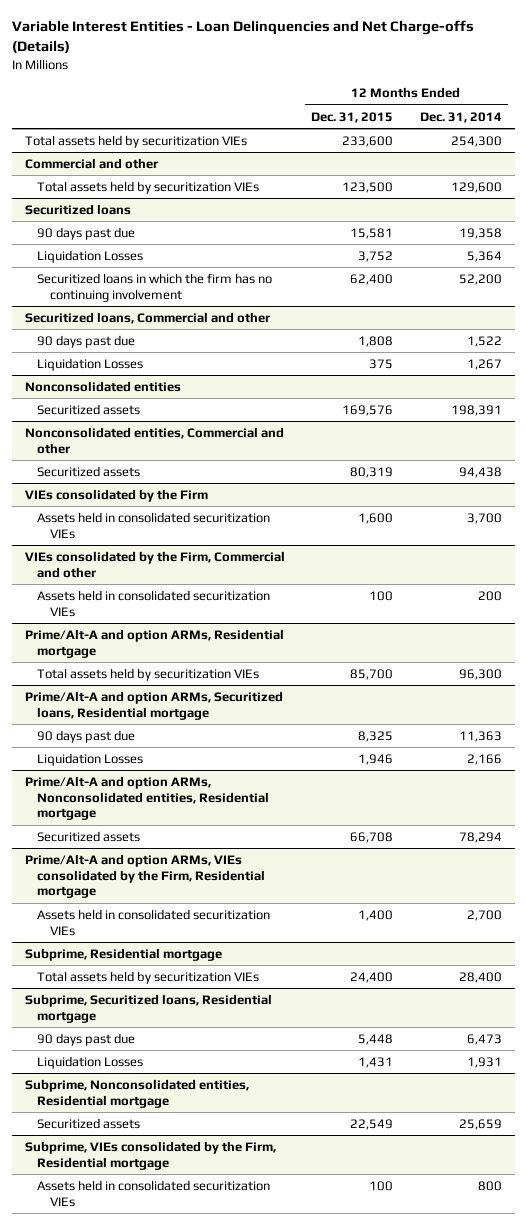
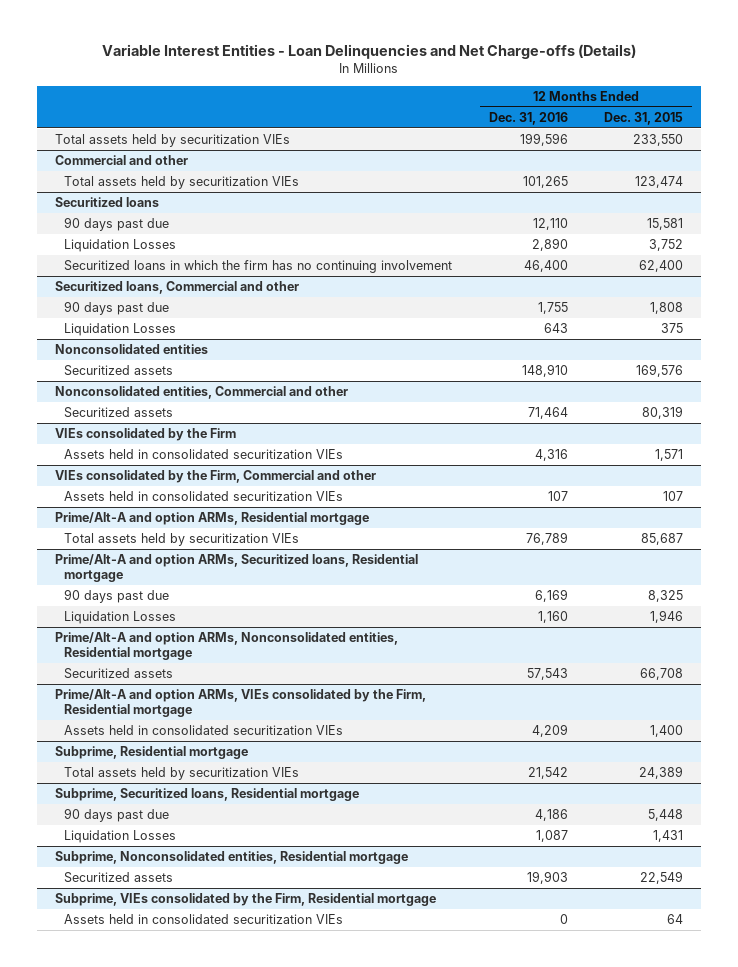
[419,111,502,123] Dec. 31, 2014 -> none
none -> [488,111,568,125] Dec. 31, 2016
[342,135,394,147] 233,600 -> [632,134,683,147] 233,550
[342,181,394,193] 123,500 -> [634,176,683,189] 123,474
[358,512,394,524] 1,600 -> [654,449,683,462] 1,571
[369,590,394,601] 100 -> [662,491,683,502] 107
[350,668,394,680] 85,700 -> [640,533,683,546] 85,687
[350,971,394,983] 24,400 -> [638,766,683,780] 24,389
[369,1180,394,1191] 100 -> [666,914,683,925] 64

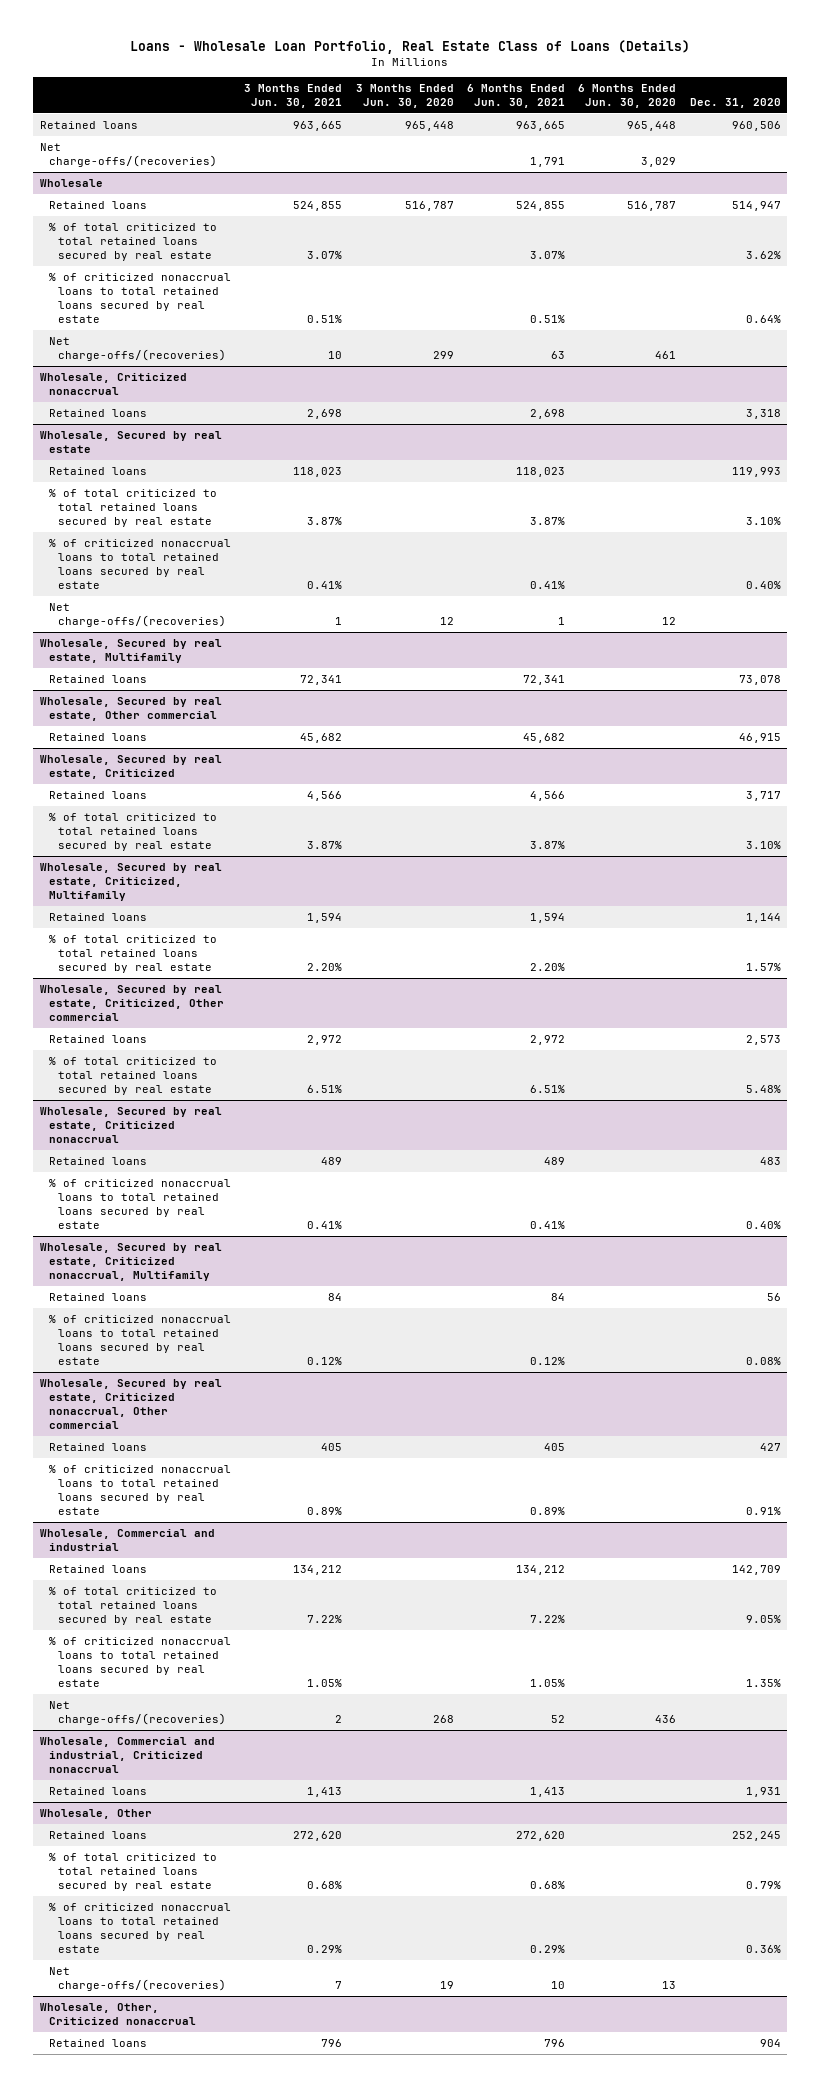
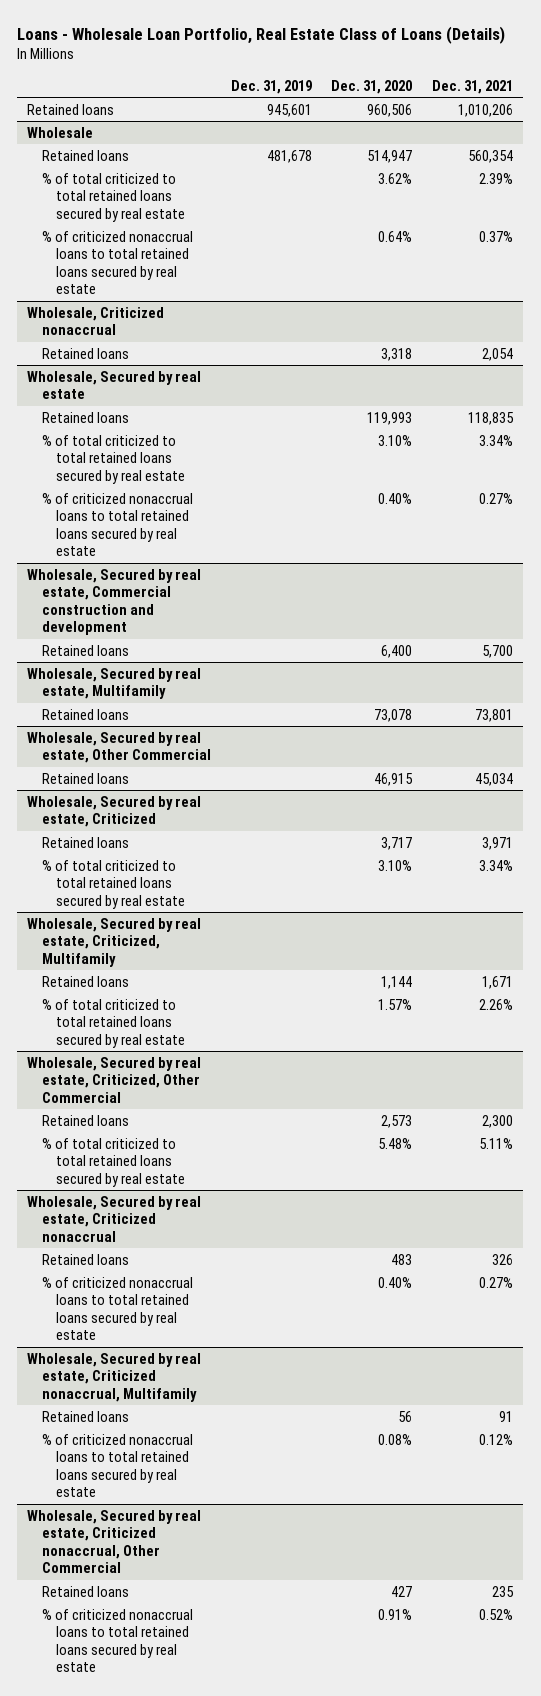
[244,83,343,108] 3 Months Ended Jun. 30, 2021 -> none
[355,83,454,108] 3 Months Ended Jun. 30, 2020 -> none
[466,83,565,108] 6 Months Ended Jun. 30, 2021 -> none
[578,83,677,108] 6 Months Ended Jun. 30, 2020 -> none
none -> [230,79,312,94] Dec. 31, 2019
none -> [432,79,514,94] Dec. 31, 2021
[39,143,217,167] Net charge-offs/(recoveries) -> none
[48,337,226,361] Net charge-offs/(recoveries) -> none
[48,603,226,627] Net charge-offs/(recoveries) -> none
none -> [27,568,202,636] Wholesale, Secured by real estate, Commercial construction and development
none -> [41,644,129,656] Retained loans
[39,697,222,721] Wholesale, Secured by real estate, Other commercial -> [27,731,211,764] Wholesale, Secured by real estate, Other Commercial
[39,985,224,1021] Wholesale, Secured by real estate, Criticized, Other commercial -> [27,1056,202,1103] Wholesale, Secured by real estate, Criticized, Other Commercial
[39,1379,222,1429] Wholesale, Secured by real estate, Criticized nonaccrual, Other commercial -> [27,1509,202,1574] Wholesale, Secured by real estate, Criticized nonaccrual, Other Commercial
[39,1529,215,1551] Wholesale, Commercial and industrial -> none
[48,1565,147,1574] Retained loans -> none
[48,1587,217,1625] % of total criticized to total retained loans secured by real estate -> none
[48,1637,231,1687] % of criticized nonaccrual loans to total retained loans secured by real estate -> none
[48,1701,226,1725] Net charge-offs/(recoveries) -> none
[39,1737,215,1773] Wholesale, Commercial and industrial, Criticized nonaccrual -> none
[48,1787,147,1796] Retained loans -> none
[39,1809,152,1820] Wholesale, Other -> none
[48,1831,147,1840] Retained loans -> none
[48,1853,217,1891] % of total criticized to total retained loans secured by real estate -> none
[48,1903,231,1953] % of criticized nonaccrual loans to total retained loans secured by real estate -> none
[48,1967,226,1991] Net charge-offs/(recoveries) -> none
[39,2003,196,2025] Wholesale, Other, Criticized nonaccrual -> none
[48,2039,147,2048] Retained loans -> none

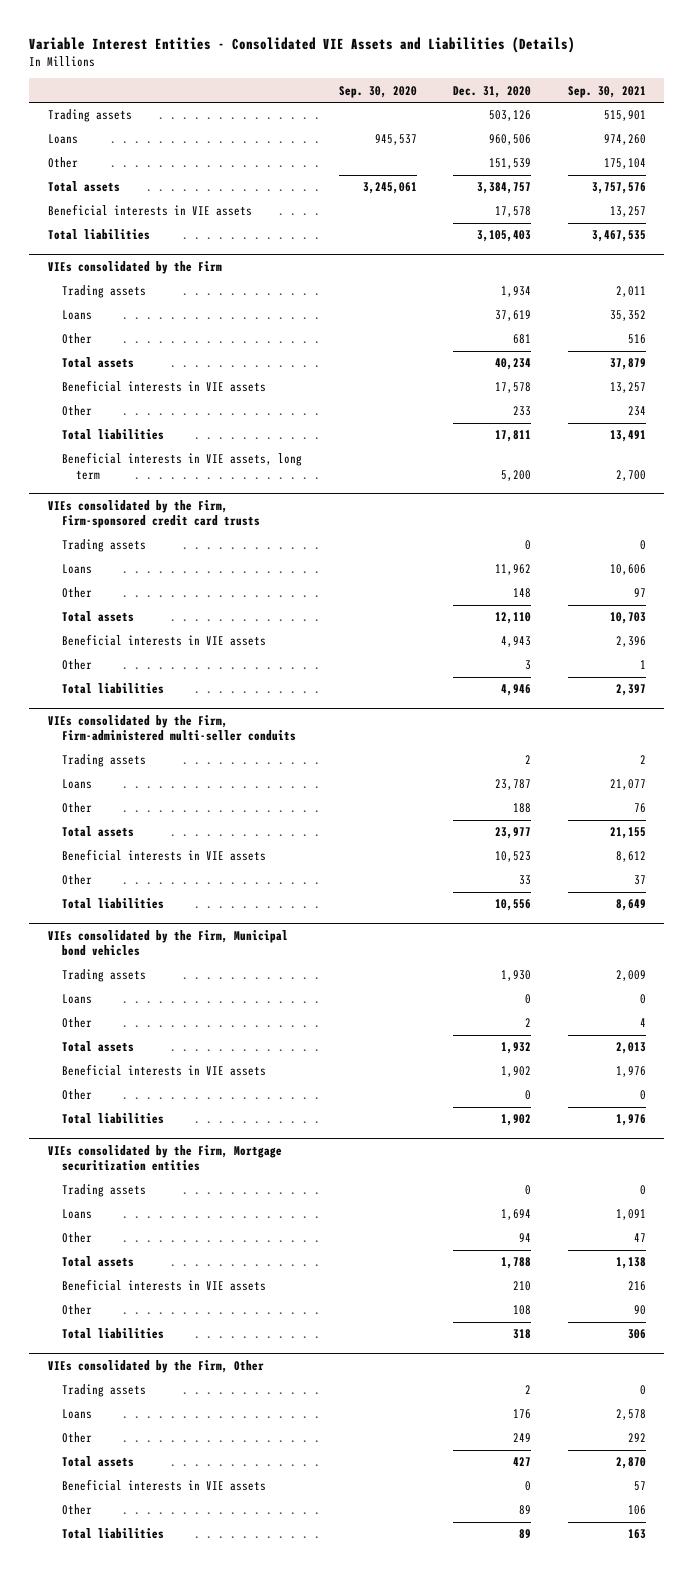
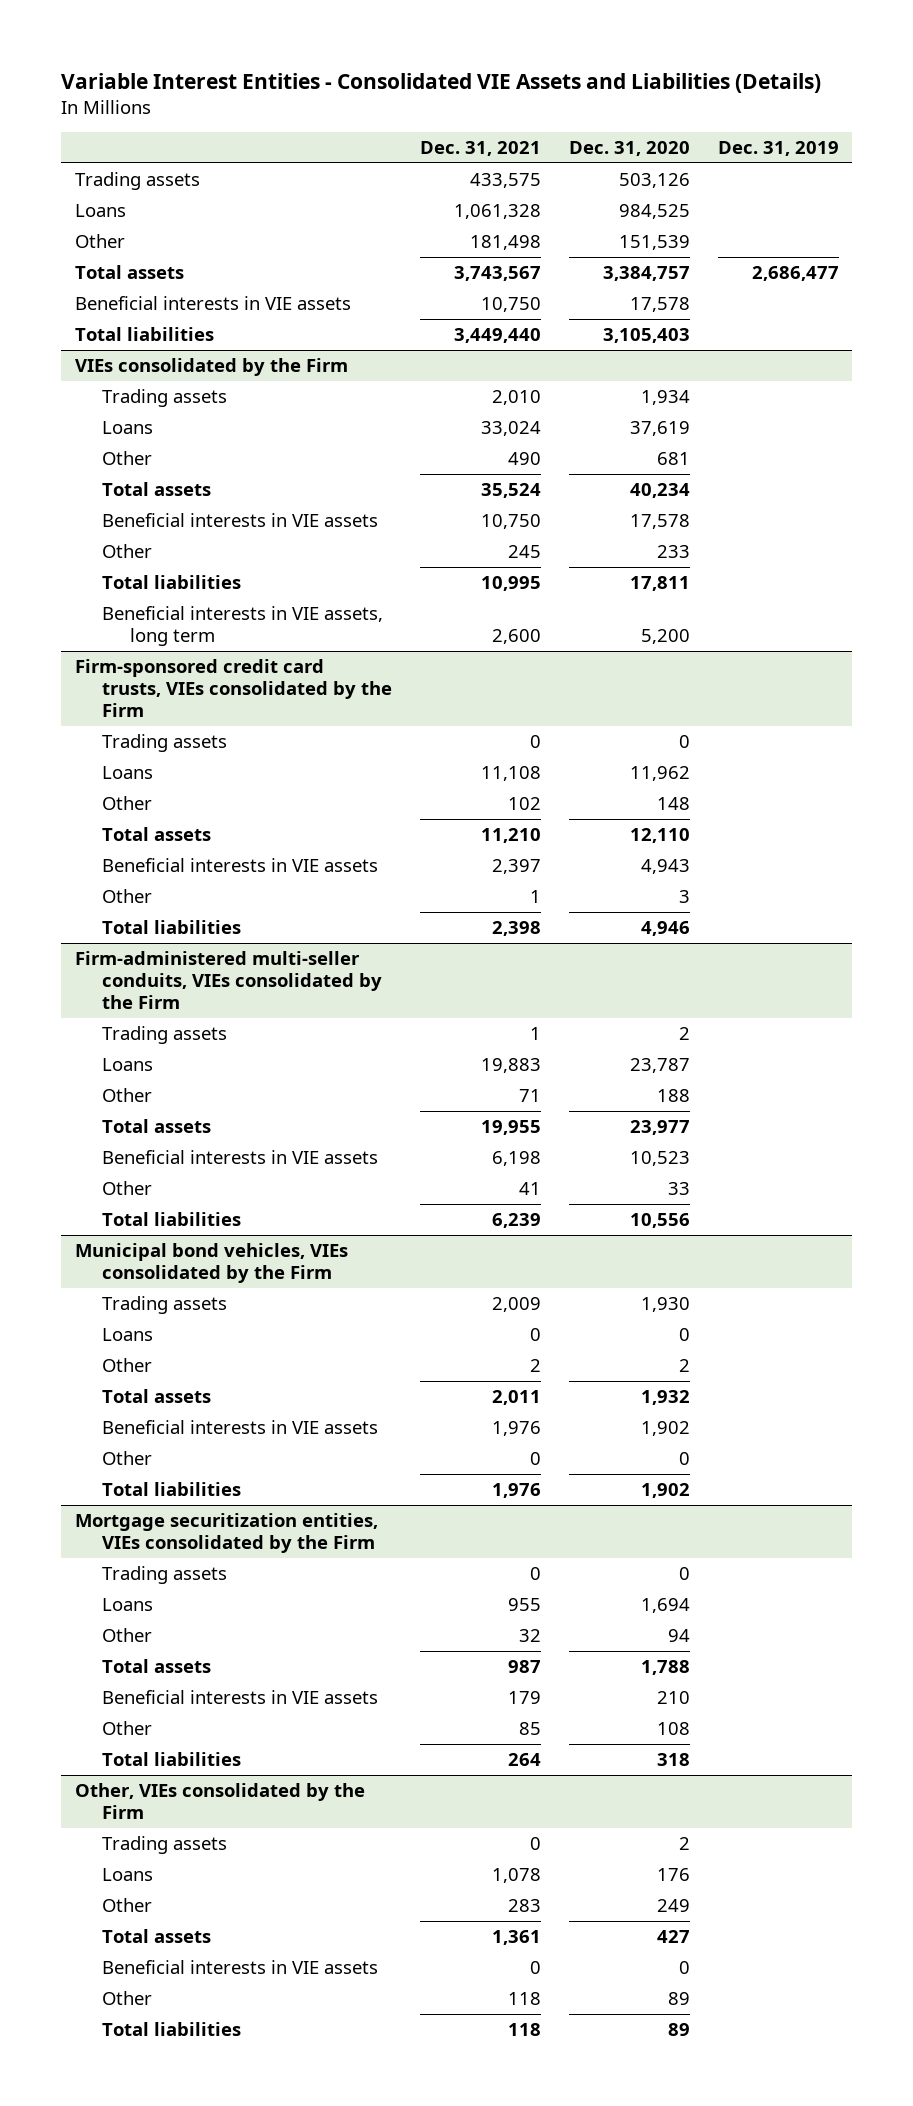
[338,85,417,98] Sep. 30, 2020 -> none
[567,85,646,98] Sep. 30, 2021 -> none
none -> [420,141,542,157] Dec. 31, 2021
none -> [717,141,839,157] Dec. 31, 2019
[489,134,532,146] 960,506 -> [618,203,690,219] 984,525
[47,500,261,529] VIEs consolidated by the Firm, Firm-sponsored credit card trusts -> [74,658,393,718] Firm-sponsored credit card trusts, VIEs consolidated by the Firm
[47,715,297,742] VIEs consolidated by the Firm, Firm-administered multi-seller conduits -> [74,950,383,1010] Firm-administered multi-seller conduits, VIEs consolidated by the Firm
[47,930,288,957] VIEs consolidated by the Firm, Municipal bond vehicles -> [74,1242,348,1284] Municipal bond vehicles, VIEs consolidated by the Firm
[47,1145,282,1172] VIEs consolidated by the Firm, Mortgage securitization entities -> [74,1512,378,1554] Mortgage securitization entities, VIEs consolidated by the Firm
[47,1360,264,1374] VIEs consolidated by the Firm, Other -> [74,1782,365,1820] Other, VIEs consolidated by the Firm

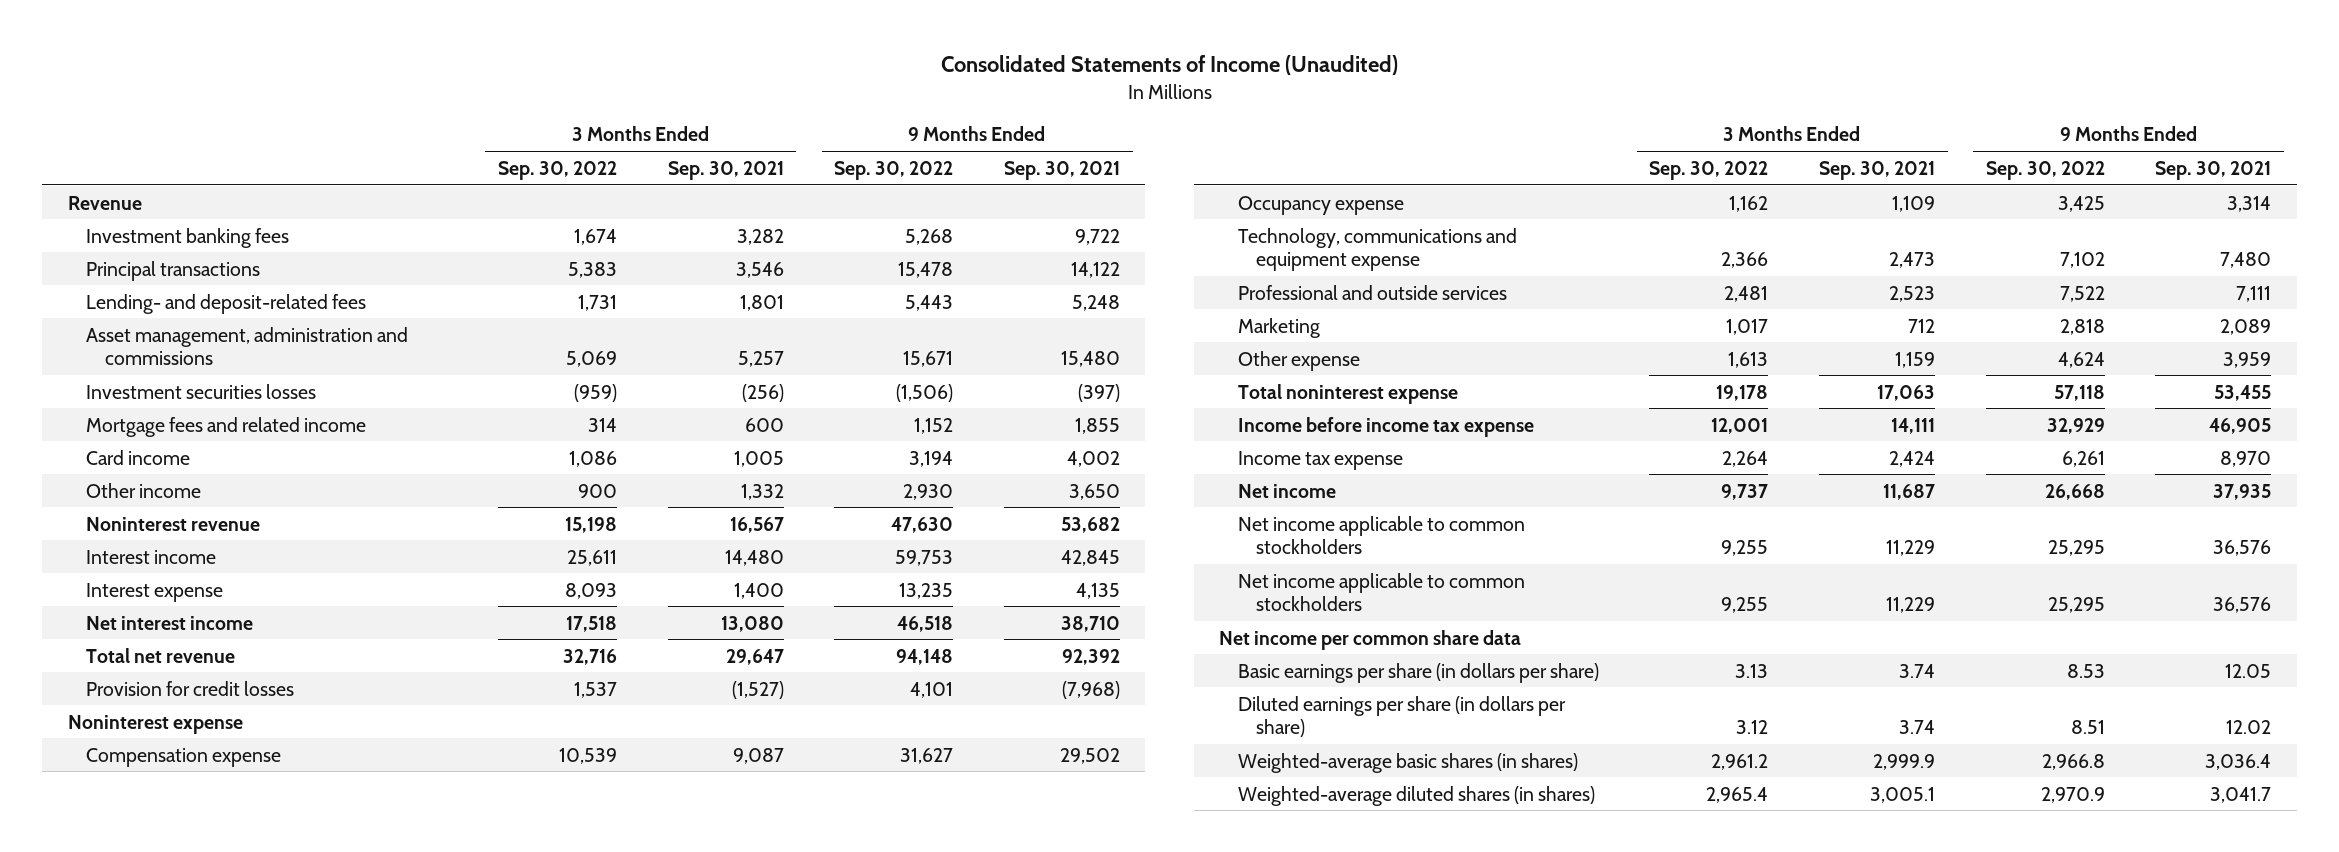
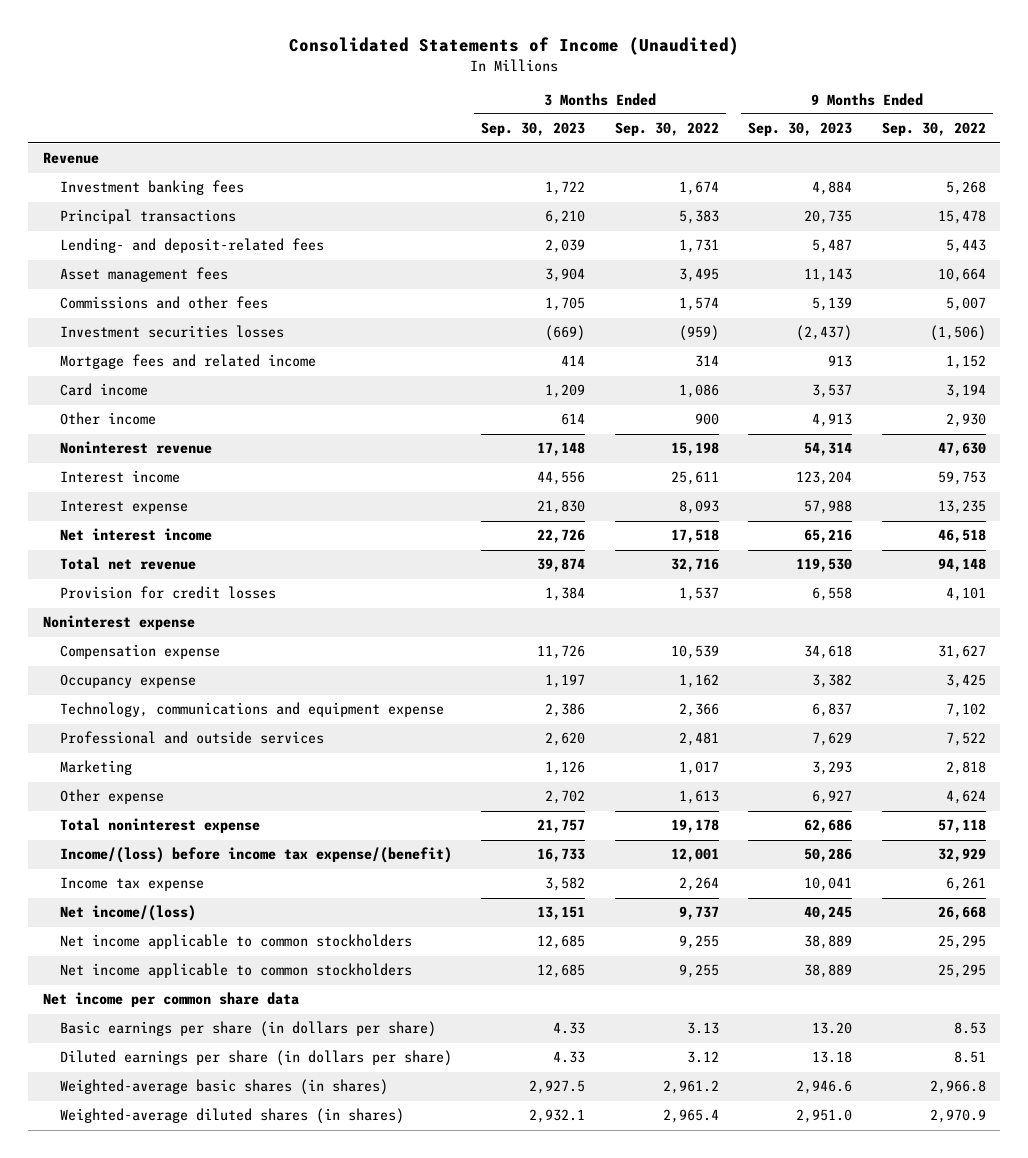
[667,160,784,180] Sep. 30, 2021 -> none
[1004,160,1121,180] Sep. 30, 2021 -> none
none -> [481,122,586,137] Sep. 30, 2023
none -> [748,122,853,137] Sep. 30, 2023
[86,326,409,366] Asset management, administration and commissions -> none
none -> [59,267,228,283] Asset management fees
none -> [59,296,268,310] Commissions and other fees
[1237,416,1534,437] Income before income tax expense -> [59,847,452,864] Income/(loss) before income tax expense/(benefit)
[1237,483,1336,498] Net income -> [59,905,196,922] Net income/(loss)

